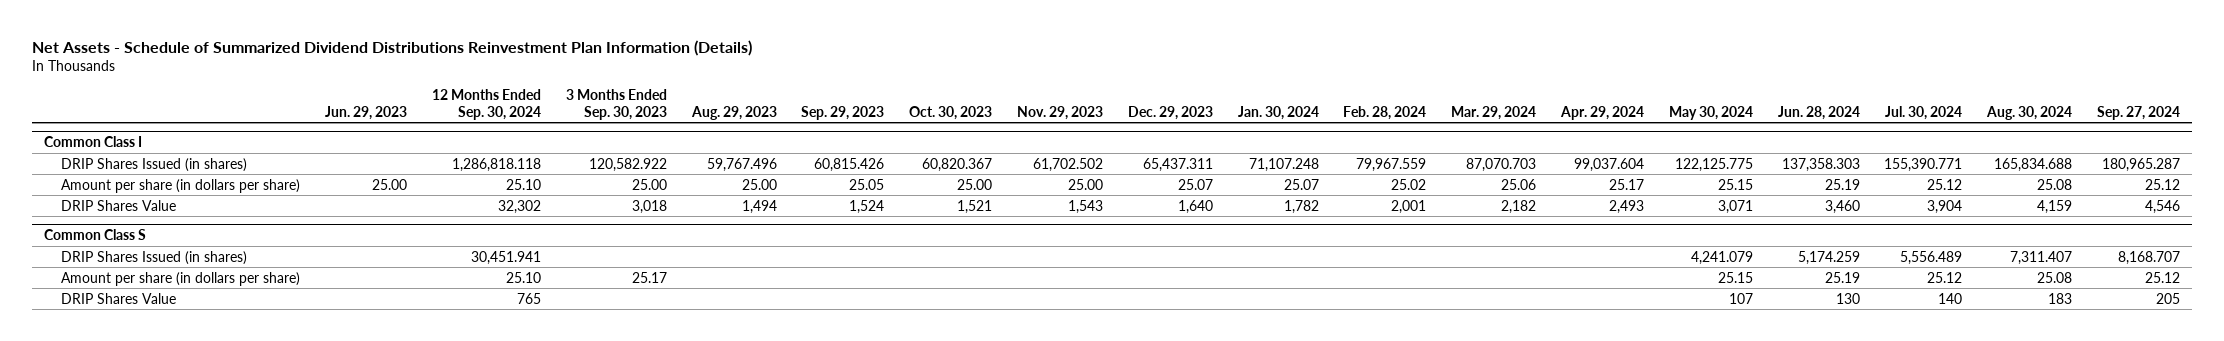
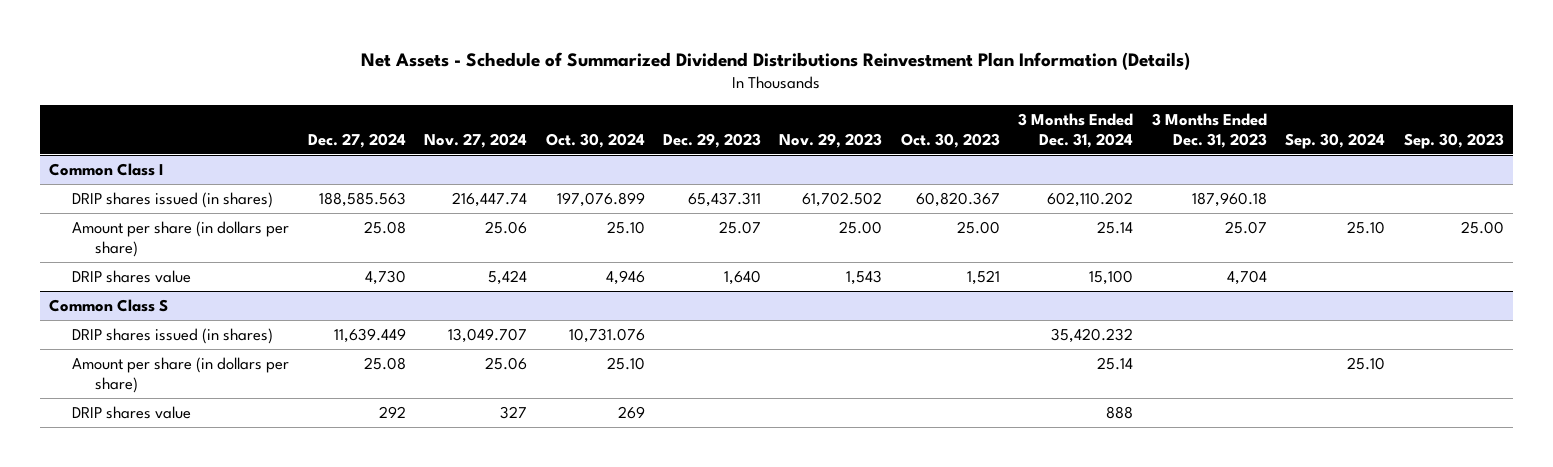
[325,105,408,120] Jun. 29, 2023 -> none
[431,89,541,120] 12 Months Ended Sep. 30, 2024 -> none
[565,89,667,120] 3 Months Ended Sep. 30, 2023 -> none
[690,105,777,120] Aug. 29, 2023 -> none
[801,105,885,120] Sep. 29, 2023 -> none
[1237,105,1319,120] Jan. 30, 2024 -> none
[1343,105,1427,120] Feb. 28, 2024 -> none
[1451,105,1537,120] Mar. 29, 2024 -> none
[1559,105,1644,120] Apr. 29, 2024 -> none
[1668,105,1753,120] May 30, 2024 -> none
[1777,105,1860,120] Jun. 28, 2024 -> none
[1885,105,1963,120] Jul. 30, 2024 -> none
[1986,105,2073,120] Aug. 30, 2024 -> none
[2097,105,2181,120] Sep. 27, 2024 -> none
none -> [307,132,406,148] Dec. 27, 2024
none -> [424,132,528,148] Nov. 27, 2024
none -> [545,132,645,148] Oct. 30, 2024
none -> [1018,112,1134,148] 3 Months Ended Dec. 31, 2024
none -> [1151,112,1267,148] 3 Months Ended Dec. 31, 2023
none -> [1285,132,1386,149] Sep. 30, 2024
none -> [1403,132,1504,149] Sep. 30, 2023
[61,157,248,172] DRIP Shares Issued (in shares) -> [72,192,274,209] DRIP shares issued (in shares)
[61,199,177,211] DRIP Shares Value -> [72,270,192,284] DRIP shares value
[61,250,248,265] DRIP Shares Issued (in shares) -> [72,328,274,345] DRIP shares issued (in shares)
[61,292,177,304] DRIP Shares Value -> [72,406,192,420] DRIP shares value

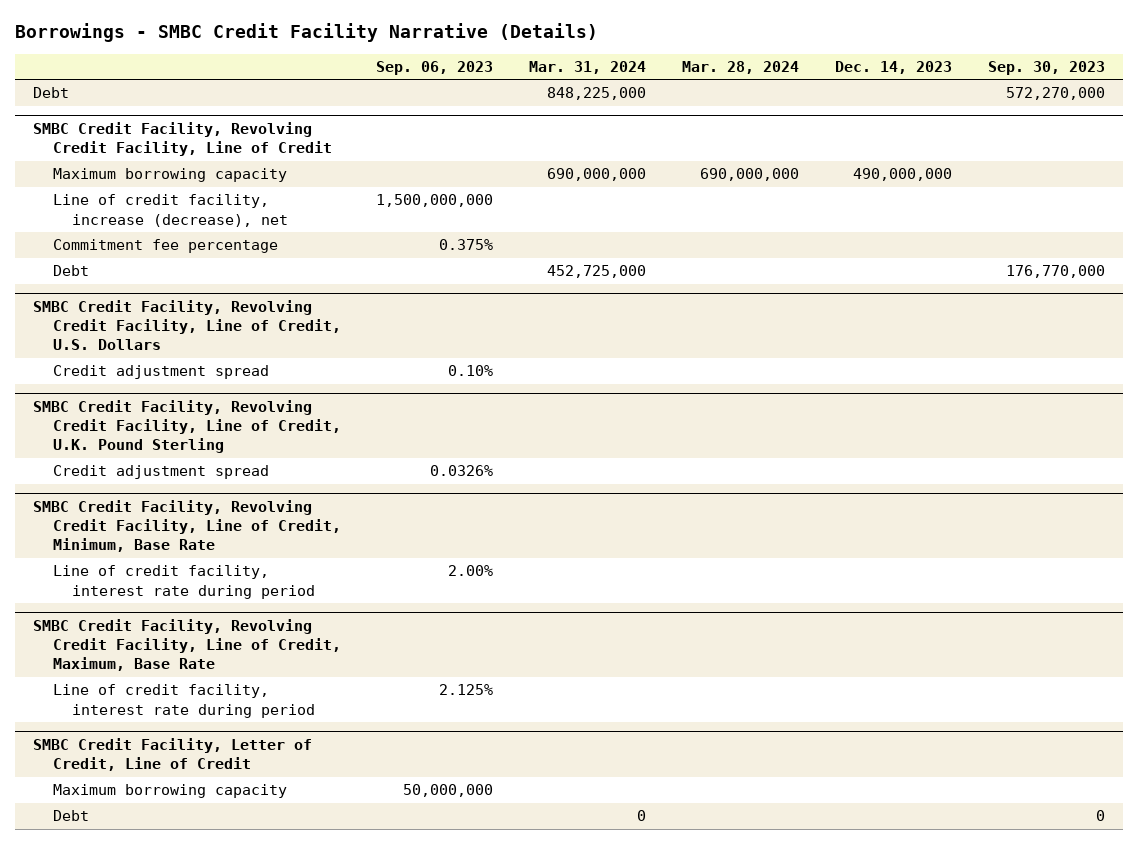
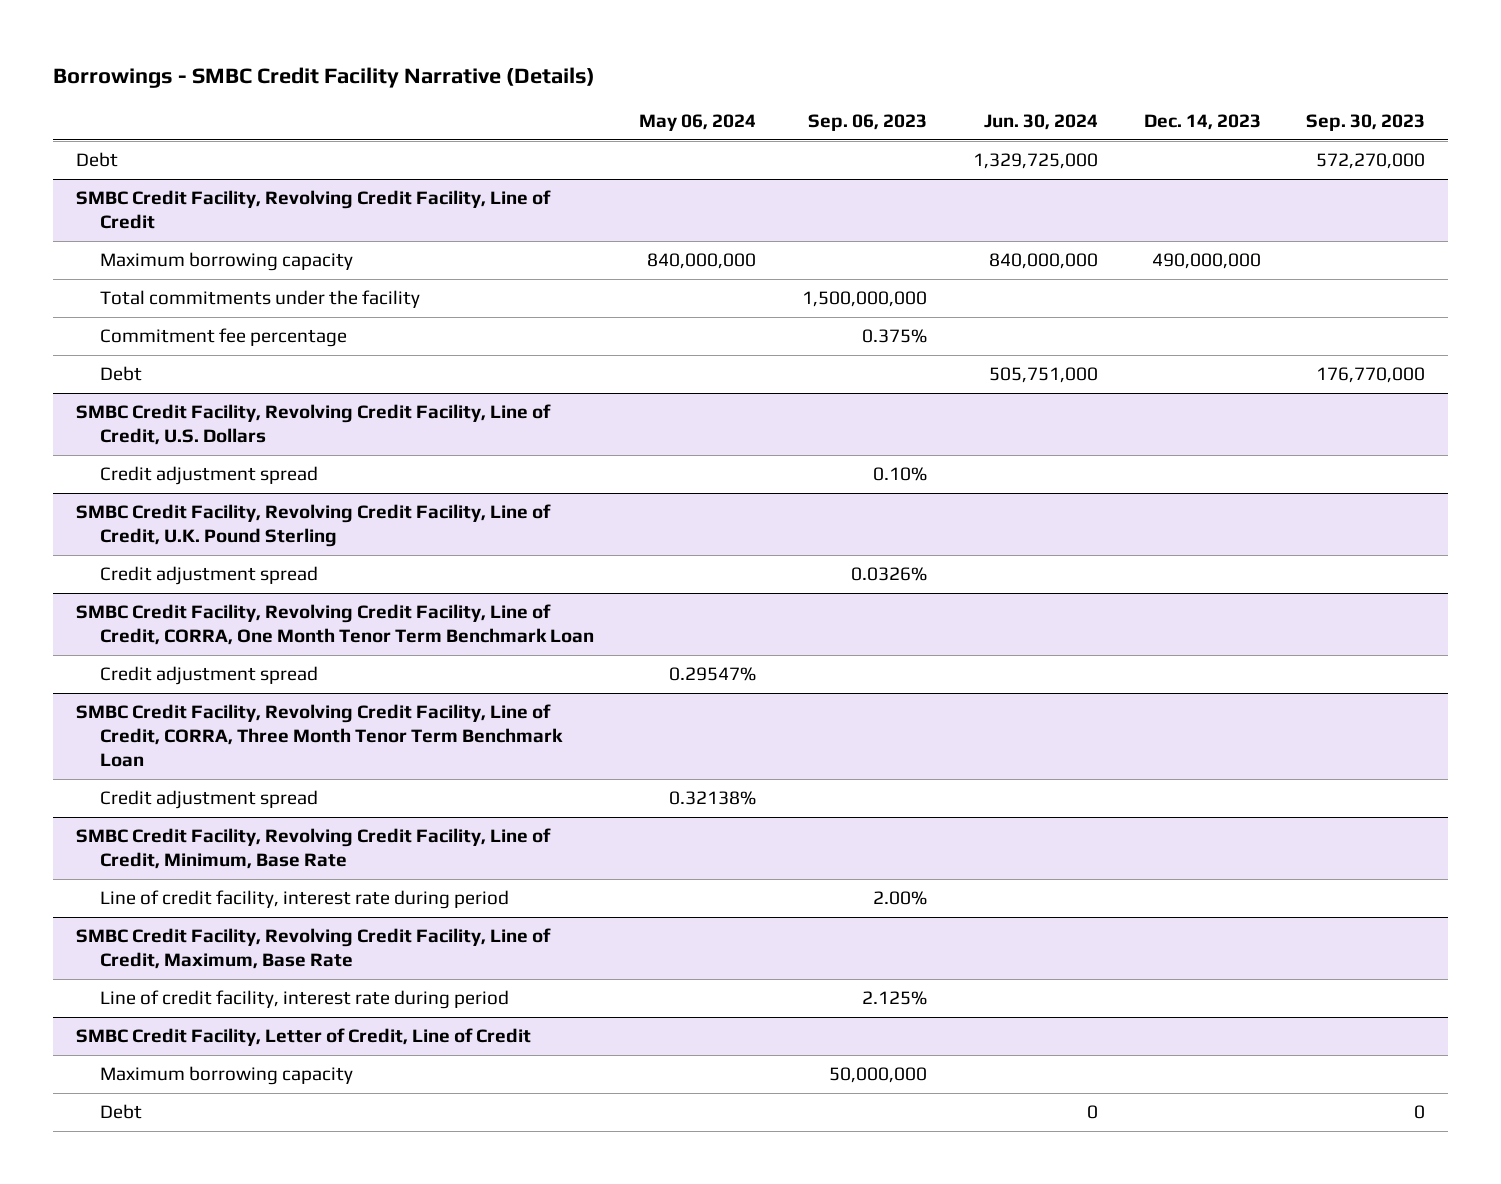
[529,61,647,75] Mar. 31, 2024 -> none
[682,61,800,75] Mar. 28, 2024 -> none
none -> [639,114,757,132] May 06, 2024
none -> [983,114,1098,131] Jun. 30, 2024
[52,194,289,227] Line of credit facility, increase (decrease), net -> none
none -> [99,290,420,309] Total commitments under the facility
none -> [75,604,594,646] SMBC Credit Facility, Revolving Credit Facility, Line of Credit, CORRA, One Month Tenor Term Benchmark Loan
none -> [99,666,318,686] Credit adjustment spread
none -> [75,704,563,768] SMBC Credit Facility, Revolving Credit Facility, Line of Credit, CORRA, Three Month Tenor Term Benchmark Loan
none -> [99,790,318,810] Credit adjustment spread

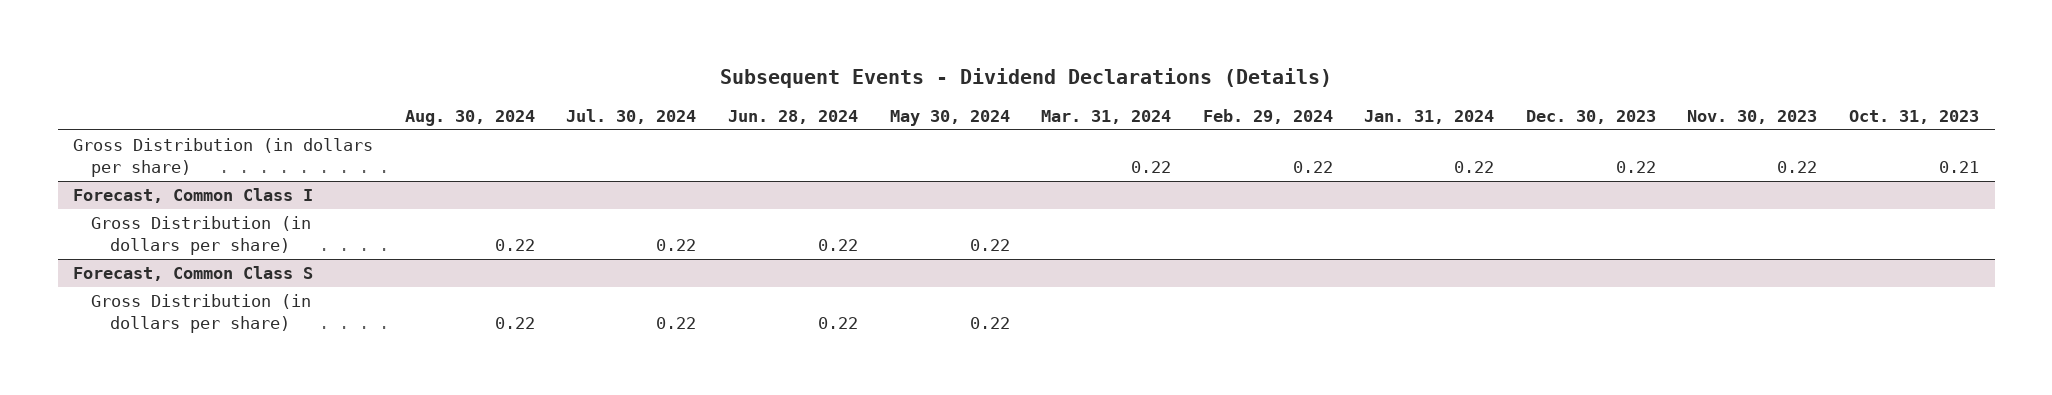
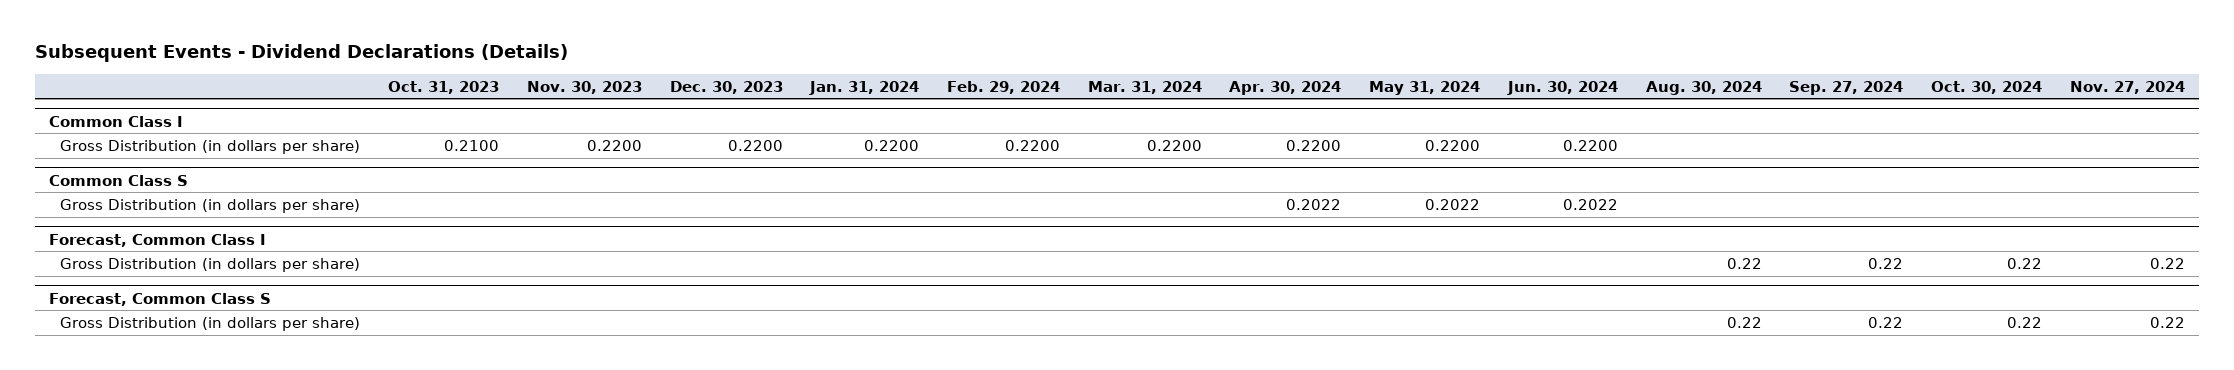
[566,108,697,124] Jul. 30, 2024 -> none
[727,109,858,124] Jun. 28, 2024 -> none
[889,109,1010,126] May 30, 2024 -> none
none -> [1229,80,1342,95] Apr. 30, 2024
none -> [1369,80,1481,95] May 31, 2024
none -> [1506,80,1618,95] Jun. 30, 2024
none -> [1789,80,1904,95] Sep. 27, 2024
none -> [1931,80,2043,94] Oct. 30, 2024
none -> [2069,80,2185,94] Nov. 27, 2024
[73,138,374,177] Gross Distribution (in dollars per share) -> none
none -> [48,115,183,127] Common Class I
none -> [60,139,361,154] Gross Distribution (in dollars per share)
none -> [48,174,188,186] Common Class S
none -> [60,198,361,213] Gross Distribution (in dollars per share)

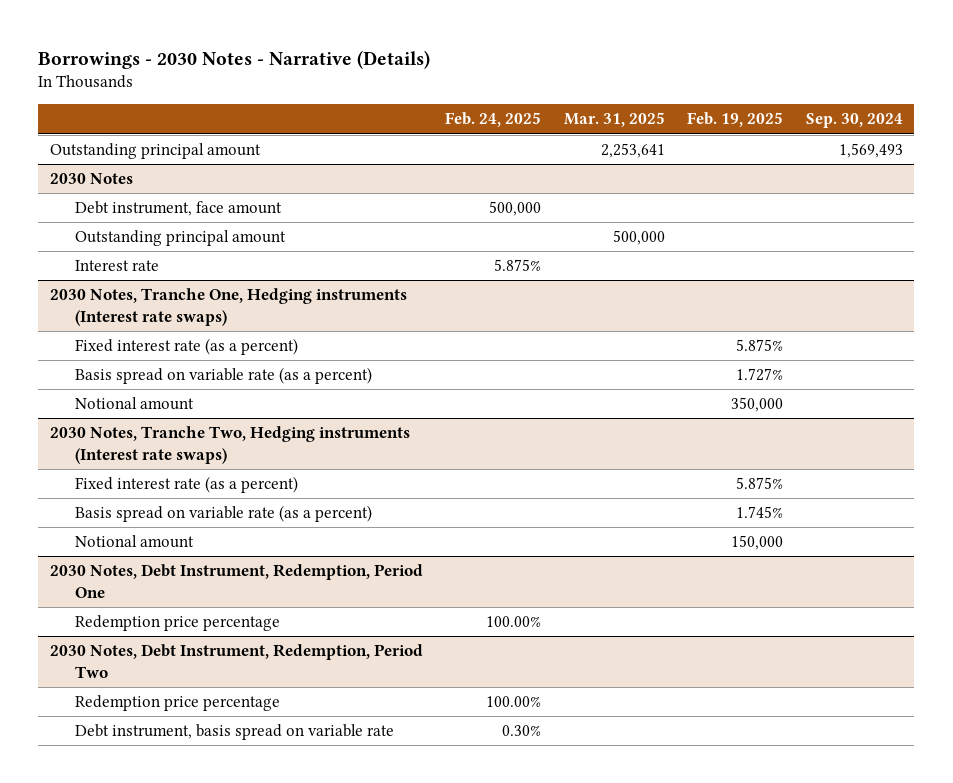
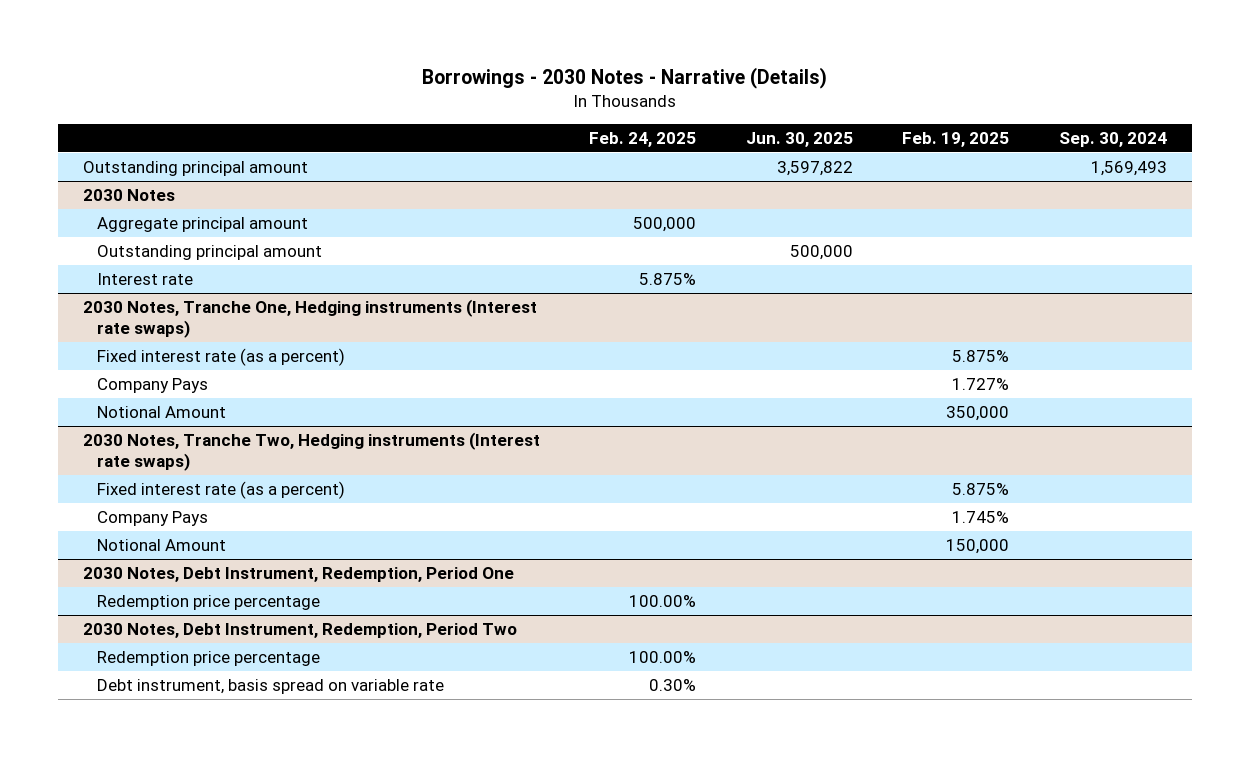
[563,112,665,128] Mar. 31, 2025 -> none
none -> [745,131,853,147] Jun. 30, 2025
[75,201,283,217] Debt instrument, face amount -> [96,216,308,232] Aggregate principal amount
[75,367,373,385] Basis spread on variable rate (as a percent) -> [96,377,208,393] Company Pays
[75,397,195,411] Notional amount -> [96,405,226,418] Notional Amount
[75,505,373,523] Basis spread on variable rate (as a percent) -> [96,510,208,526] Company Pays
[75,535,195,549] Notional amount -> [96,538,226,551] Notional Amount

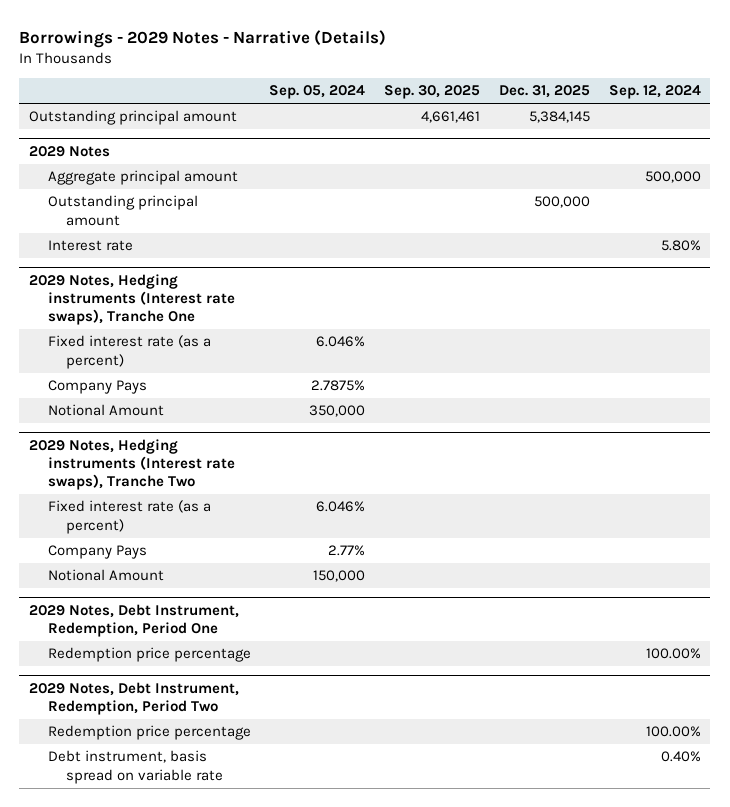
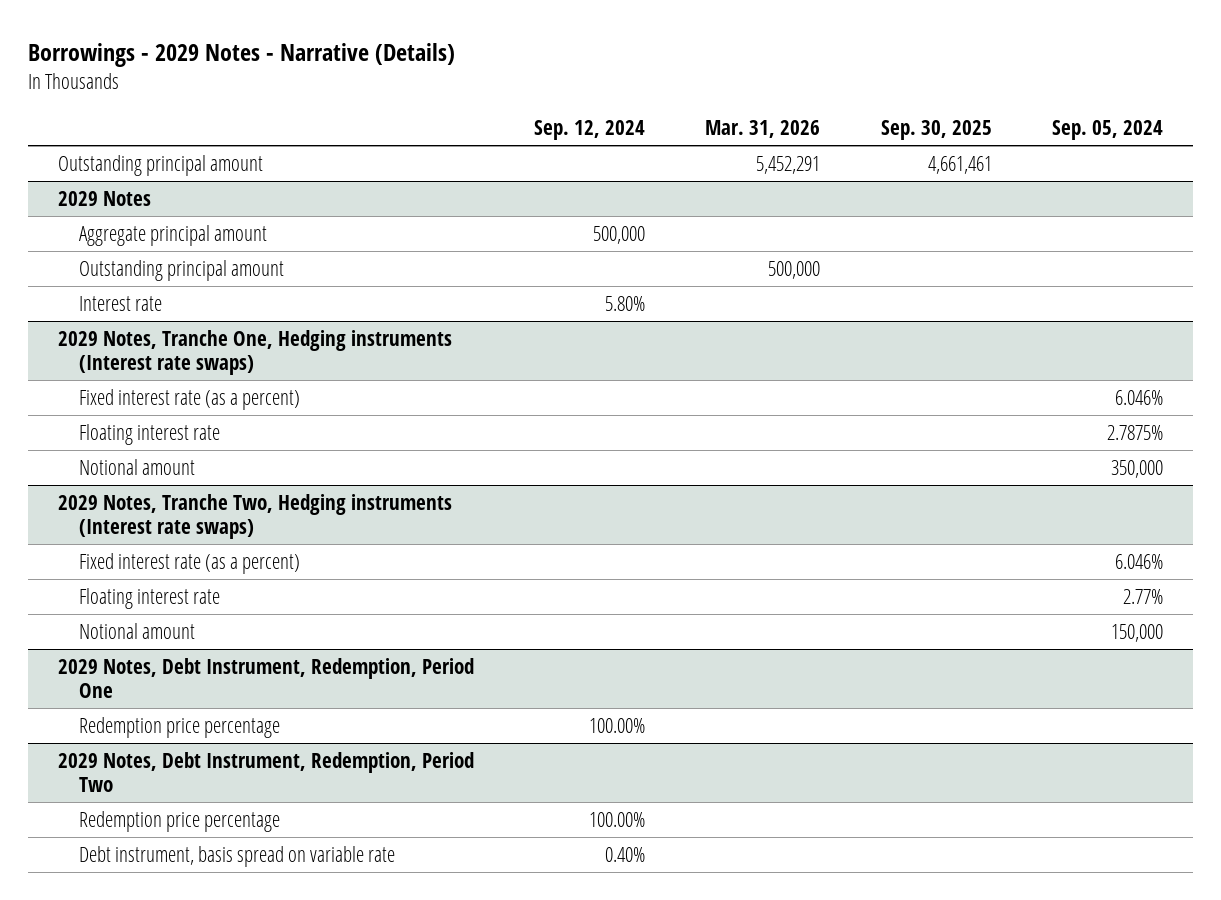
[499,85,591,99] Dec. 31, 2025 -> none
none -> [705,120,821,139] Mar. 31, 2026
[28,273,235,326] 2029 Notes, Hedging instruments (Interest rate swaps), Tranche One -> [58,329,453,376] 2029 Notes, Tranche One, Hedging instruments (Interest rate swaps)
[47,380,147,395] Company Pays -> [79,423,221,445] Floating interest rate
[47,404,164,417] Notional Amount -> [79,458,196,475] Notional amount
[28,438,235,491] 2029 Notes, Hedging instruments (Interest rate swaps), Tranche Two -> [58,493,453,540] 2029 Notes, Tranche Two, Hedging instruments (Interest rate swaps)
[47,545,147,560] Company Pays -> [79,587,221,609] Floating interest rate
[47,569,164,582] Notional Amount -> [79,622,196,639] Notional amount

